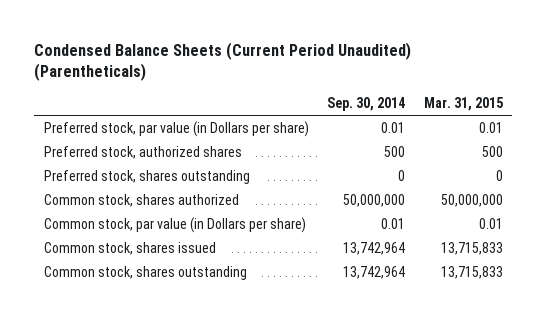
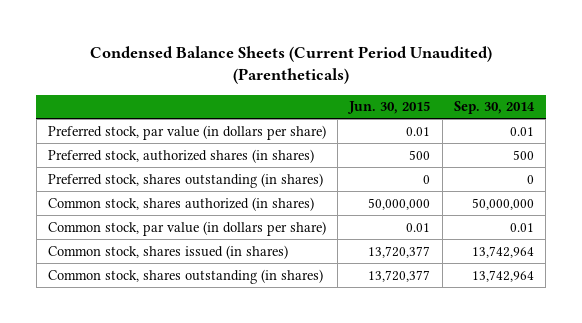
[423,97,503,112] Mar. 31, 2015 -> none
none -> [347,101,431,115] Jun. 30, 2015
[43,120,309,137] Preferred stock, par value (in Dollars per share) -> [47,124,326,140] Preferred stock, par value (in dollars per share)
[43,145,242,159] Preferred stock, authorized shares -> [47,148,314,163] Preferred stock, authorized shares (in shares)
[43,169,250,184] Preferred stock, shares outstanding -> [47,172,323,188] Preferred stock, shares outstanding (in shares)
[43,193,239,207] Common stock, shares authorized -> [47,196,314,211] Common stock, shares authorized (in shares)
[43,216,306,233] Common stock, par value (in Dollars per share) -> [47,220,326,236] Common stock, par value (in dollars per share)
[43,241,216,255] Common stock, shares issued -> [47,244,288,259] Common stock, shares issued (in shares)
[43,265,247,280] Common stock, shares outstanding -> [47,268,323,284] Common stock, shares outstanding (in shares)

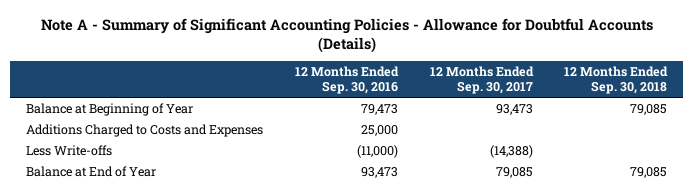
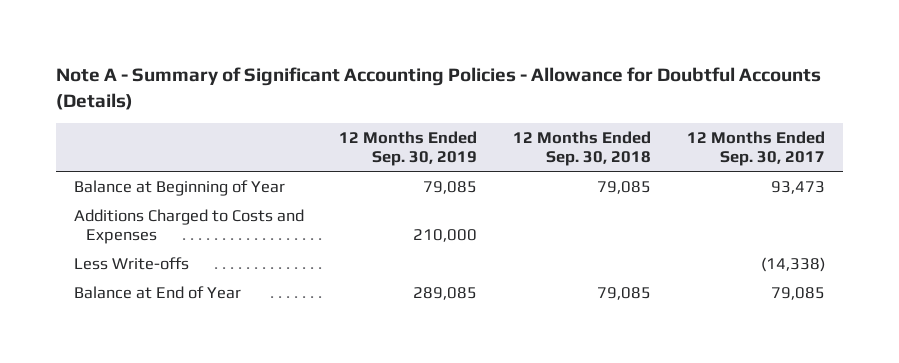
[295,66,400,95] 12 Months Ended Sep. 30, 2016 -> none
none -> [339,131,478,166] 12 Months Ended Sep. 30, 2019
[489,144,533,158] (14,388) -> [760,257,825,273] (14,338)

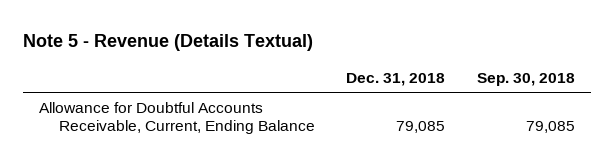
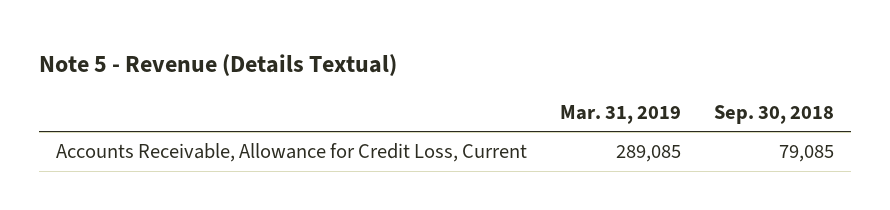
[346,72,446,86] Dec. 31, 2018 -> none
none -> [560,104,682,124] Mar. 31, 2019
[38,102,315,135] Allowance for Doubtful Accounts Receivable, Current, Ending Balance -> [56,143,528,163] Accounts Receivable, Allowance for Credit Loss, Current

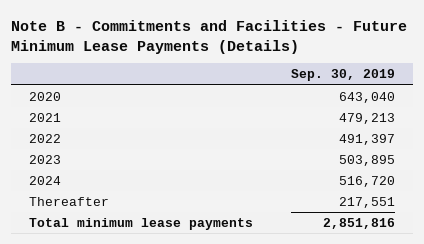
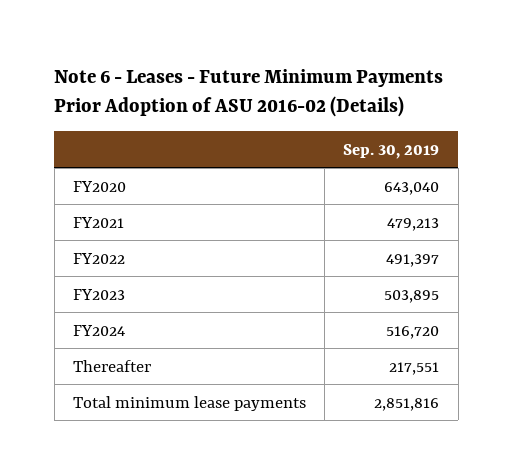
[10,19,407,54] Note B - Commitments and Facilities - Future Minimum Lease Payments (Details) -> [54,69,444,118] Note 6 - Leases - Future Minimum Payments Prior Adoption of ASU 2016-02 (Details)
[29,91,62,101] 2020 -> [72,180,126,192] FY2020
[29,112,62,122] 2021 -> [72,216,124,228] FY2021
[29,133,62,143] 2022 -> [72,252,125,264] FY2022
[29,154,62,164] 2023 -> [72,288,125,300] FY2023
[29,175,62,185] 2024 -> [72,324,125,336] FY2024

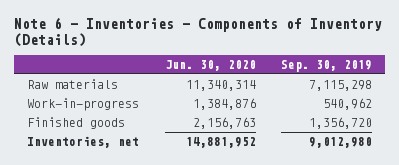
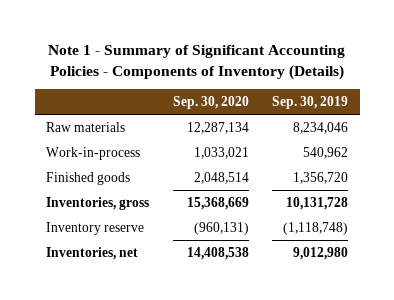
[13,17,382,47] Note 6 - Inventories - Components of Inventory (Details) -> [48,45,346,81] Note 1 - Summary of Significant Accounting Policies - Components of Inventory (Details)
[164,59,256,71] Jun. 30, 2020 -> none
none -> [172,96,249,110] Sep. 30, 2020
[309,80,373,92] 7,115,298 -> [292,121,348,134] 8,234,046
[26,98,139,112] Work-in-progress -> [46,146,141,160] Work-in-process
none -> [46,196,150,210] Inventories, gross
none -> [46,221,145,235] Inventory reserve

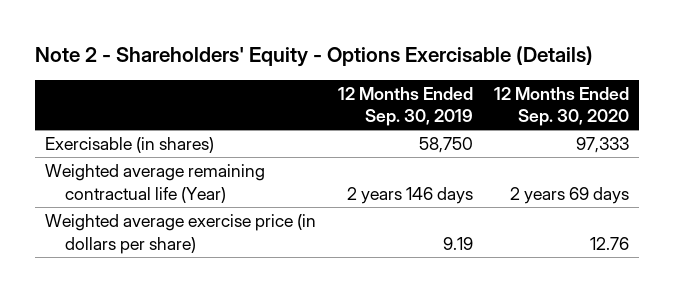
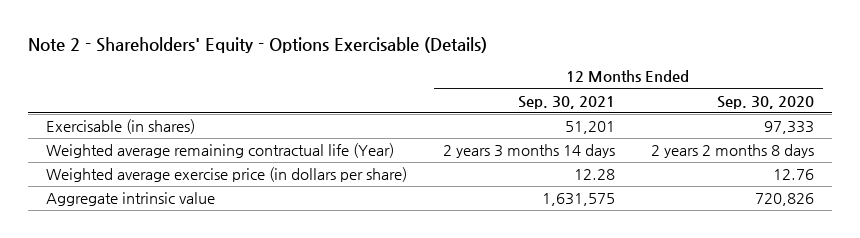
[337,86,473,127] 12 Months Ended Sep. 30, 2019 -> none
none -> [517,95,615,109] Sep. 30, 2021
[509,186,629,204] 2 years 69 days -> [650,144,814,159] 2 years 2 months 8 days
none -> [45,192,215,207] Aggregate intrinsic value

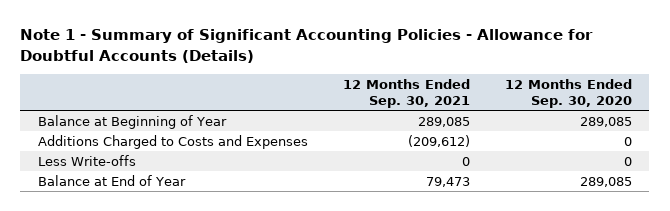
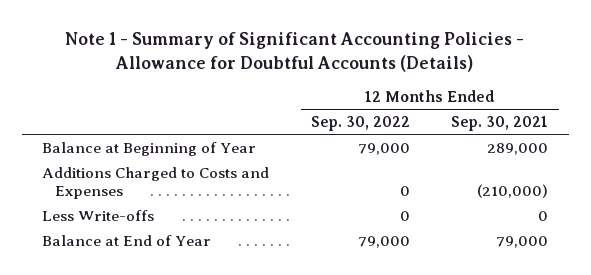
[504,78,632,108] 12 Months Ended Sep. 30, 2020 -> none
none -> [310,116,410,132] Sep. 30, 2022
[417,116,470,127] 289,085 -> [487,142,549,155] 289,000
[407,134,470,147] (209,612) -> [477,183,549,198] (210,000)
[425,176,470,187] 79,473 -> [496,235,549,248] 79,000

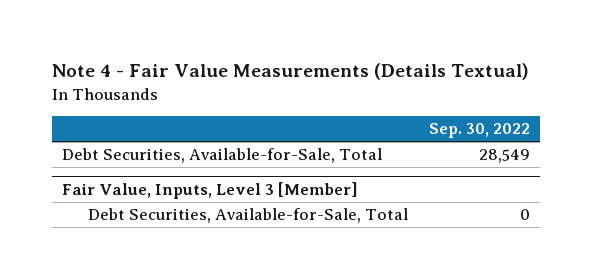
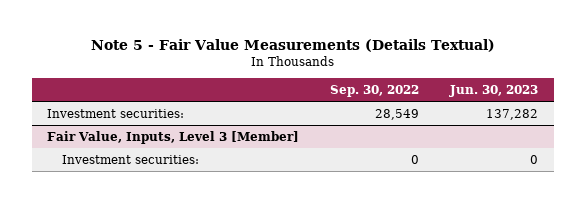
[51,63,529,81] Note 4 - Fair Value Measurements (Details Textual) -> [90,39,495,53] Note 5 - Fair Value Measurements (Details Textual)
none -> [449,85,539,98] Jun. 30, 2023
[62,148,383,164] Debt Securities, Available-for-Sale, Total -> [47,109,185,119] Investment securities:
[87,208,408,224] Debt Securities, Available-for-Sale, Total -> [62,155,200,165] Investment securities:

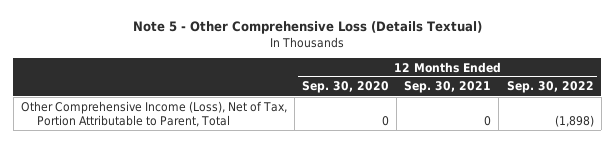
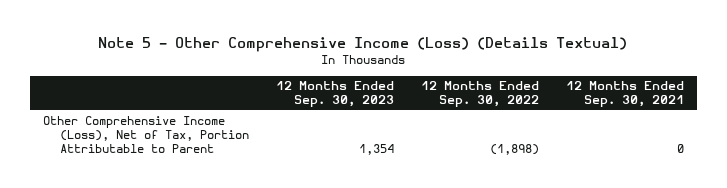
[133,21,483,35] Note 5 - Other Comprehensive Loss (Details Textual) -> [98,37,628,53] Note 5 - Other Comprehensive Income (Loss) (Details Textual)
[302,81,390,94] Sep. 30, 2020 -> none
none -> [275,81,394,108] 12 Months Ended Sep. 30, 2023
[21,100,288,127] Other Comprehensive Income (Loss), Net of Tax, Portion Attributable to Parent, Total -> [43,116,249,154] Other Comprehensive Income (Loss), Net of Tax, Portion Attributable to Parent

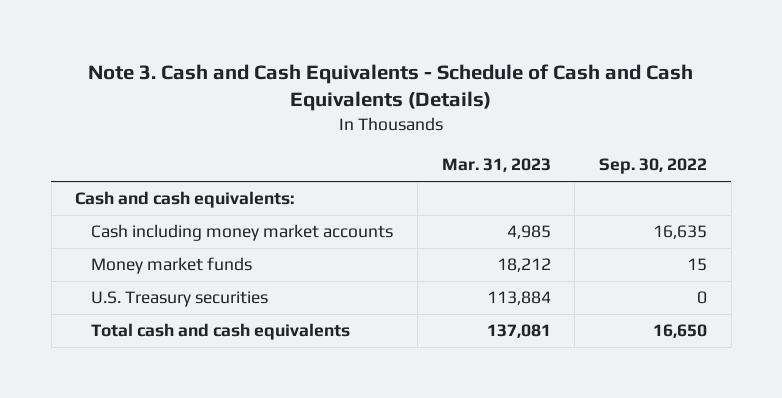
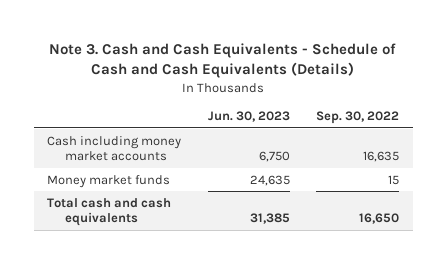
[441,158,551,173] Mar. 31, 2023 -> none
none -> [207,111,290,123] Jun. 30, 2023
[75,191,295,209] Cash and cash equivalents: -> none
[91,291,269,308] U.S. Treasury securities -> none

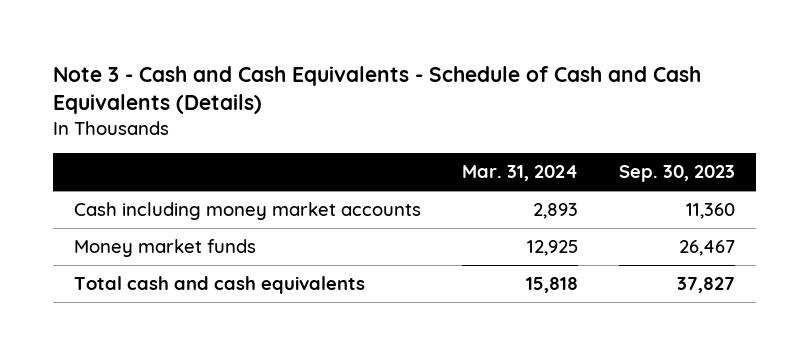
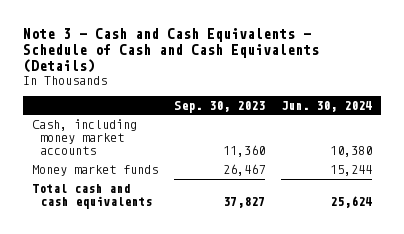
[462,165,579,182] Mar. 31, 2024 -> none
none -> [281,100,373,112] Jun. 30, 2024
[73,202,421,221] Cash including money market accounts -> [31,119,137,156] Cash, including money market accounts

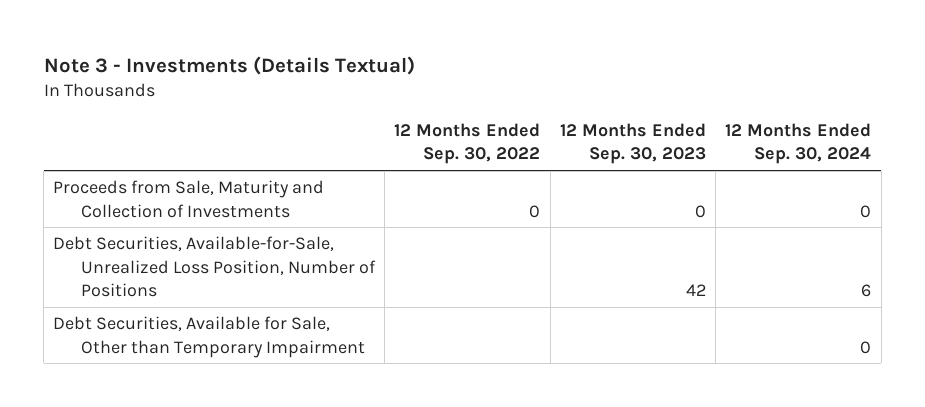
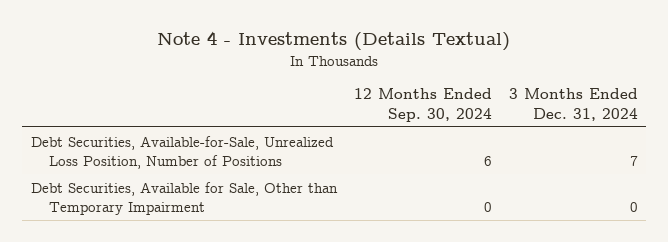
[43,55,415,75] Note 3 - Investments (Details Textual) -> [157,31,511,52] Note 4 - Investments (Details Textual)
[394,123,541,165] 12 Months Ended Sep. 30, 2022 -> none
[559,123,706,165] 12 Months Ended Sep. 30, 2023 -> none
none -> [508,88,638,121] 3 Months Ended Dec. 31, 2024
[53,180,325,218] Proceeds from Sale, Maturity and Collection of Investments -> none

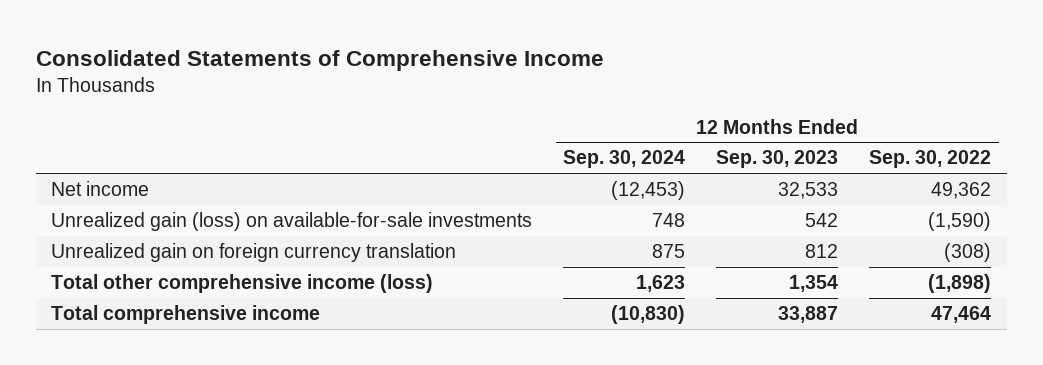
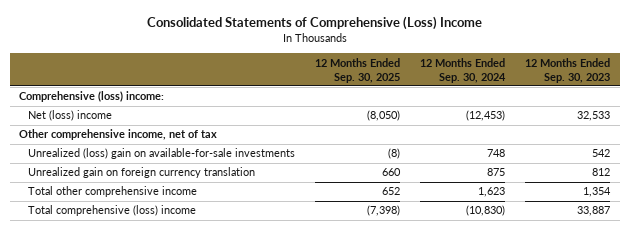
[35,49,604,71] Consolidated Statements of Comprehensive Income -> [146,15,482,30] Consolidated Statements of Comprehensive (Loss) Income
[869,150,992,169] Sep. 30, 2022 -> none
none -> [315,57,401,83] 12 Months Ended Sep. 30, 2025
none -> [19,91,165,103] Comprehensive (loss) income:
[51,181,150,197] Net income -> [28,110,113,122] Net (loss) income
none -> [19,129,218,141] Other comprehensive income, net of tax
[51,212,533,232] Unrealized gain (loss) on available-for-sale investments -> [28,148,296,160] Unrealized (loss) gain on available-for-sale investments
[51,274,434,294] Total other comprehensive income (loss) -> [28,186,198,198] Total other comprehensive income
[51,305,321,325] Total comprehensive income -> [28,205,197,217] Total comprehensive (loss) income

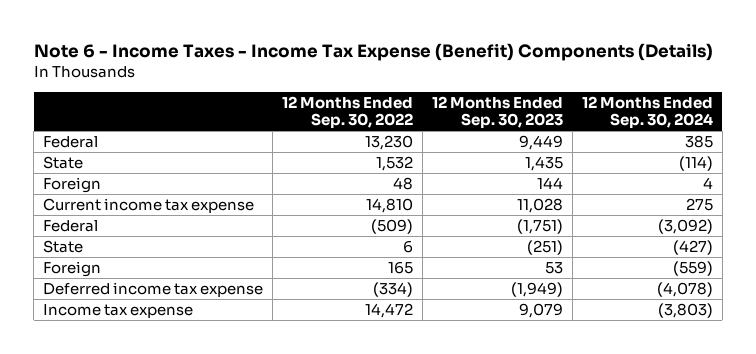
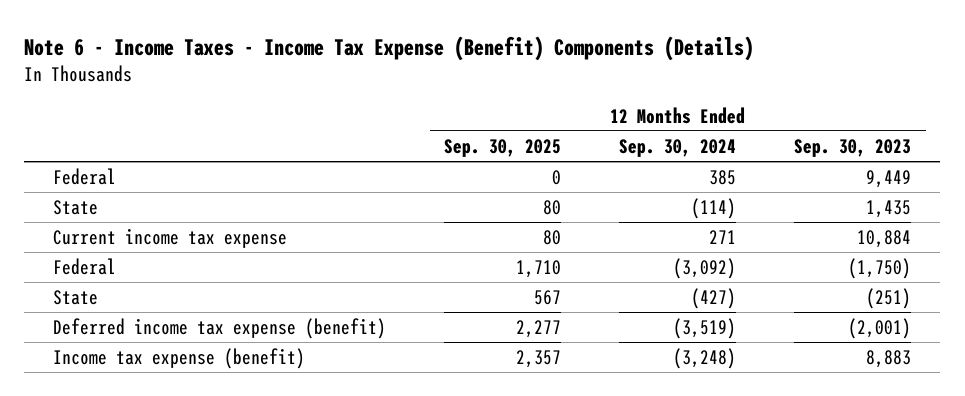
[281,95,413,128] 12 Months Ended Sep. 30, 2022 -> none
none -> [444,138,562,157] Sep. 30, 2025
[43,177,102,194] Foreign -> none
[516,198,563,214] 11,028 -> [857,229,912,248] 10,884
[685,198,713,212] 275 -> [709,229,737,244] 271
[516,219,563,235] (1,751) -> [848,257,912,279] (1,750)
[43,261,102,278] Foreign -> none
[43,282,264,298] Deferred income tax expense -> [53,317,387,339] Deferred income tax expense (benefit)
[510,282,563,298] (1,949) -> [848,317,912,339] (2,001)
[656,282,713,298] (4,078) -> [673,317,737,339] (3,519)
[43,304,194,319] Income tax expense -> [53,347,306,369] Income tax expense (benefit)
[518,303,563,319] 9,079 -> [866,349,912,368] 8,883
[657,303,713,319] (3,803) -> [673,347,737,369] (3,248)

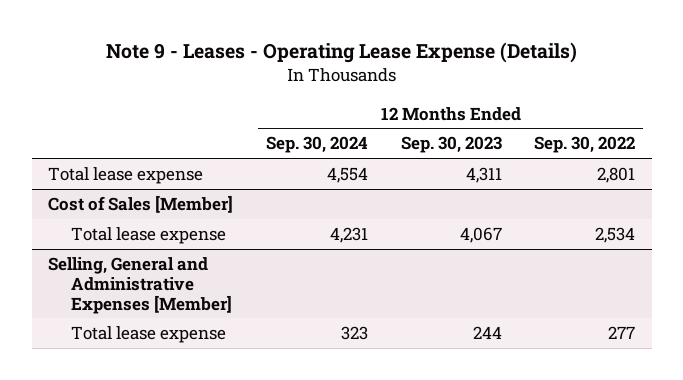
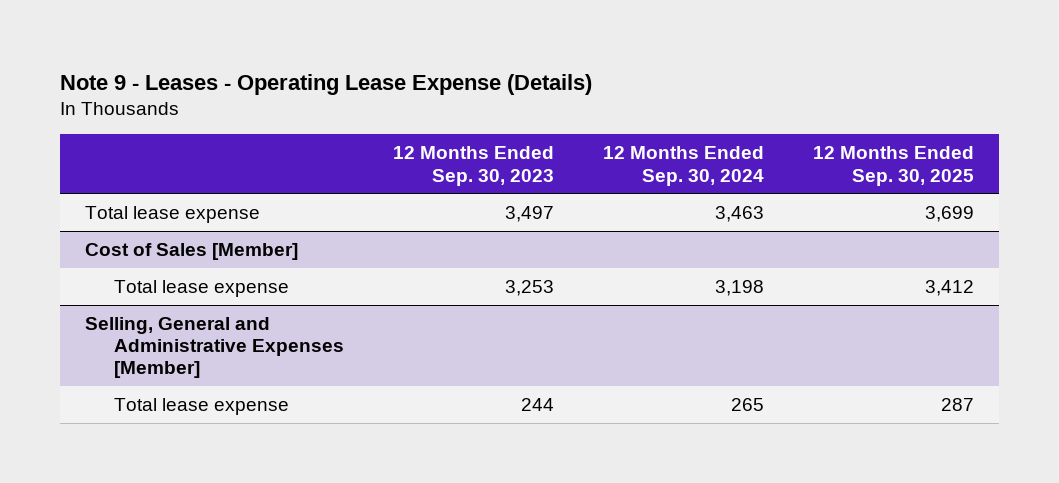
[534,136,636,154] Sep. 30, 2022 -> none
none -> [813,146,975,186] 12 Months Ended Sep. 30, 2025
[326,167,368,184] 4,554 -> [715,206,765,223] 3,463
[465,167,502,184] 4,311 -> [504,206,554,223] 3,497
[329,227,368,244] 4,231 -> [715,280,765,297] 3,198
[459,227,502,244] 4,067 -> [504,280,554,297] 3,253
[340,326,368,341] 323 -> [731,398,765,412] 265

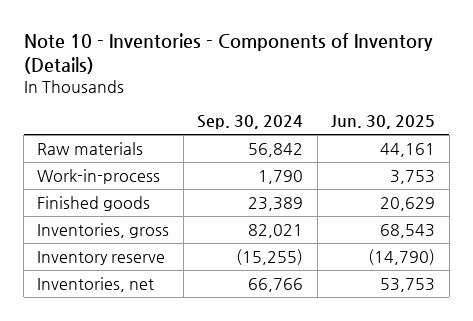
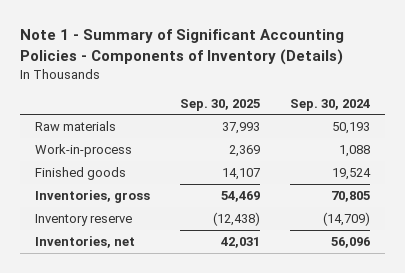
[23,33,433,75] Note 10 - Inventories - Components of Inventory (Details) -> [19,29,344,65] Note 1 - Summary of Significant Accounting Policies - Components of Inventory (Details)
[331,115,436,130] Jun. 30, 2025 -> none
none -> [179,98,260,111] Sep. 30, 2025
[248,142,304,157] 56,842 -> [331,121,370,134] 50,193
[258,169,304,184] 1,790 -> [338,144,370,157] 1,088
[248,196,304,211] 23,389 -> [331,167,371,180] 19,524
[248,223,304,238] 82,021 -> [330,190,370,202] 70,805
[236,248,304,265] (15,255) -> [322,211,370,226] (14,709)
[248,277,304,292] 66,766 -> [330,236,370,248] 56,096

